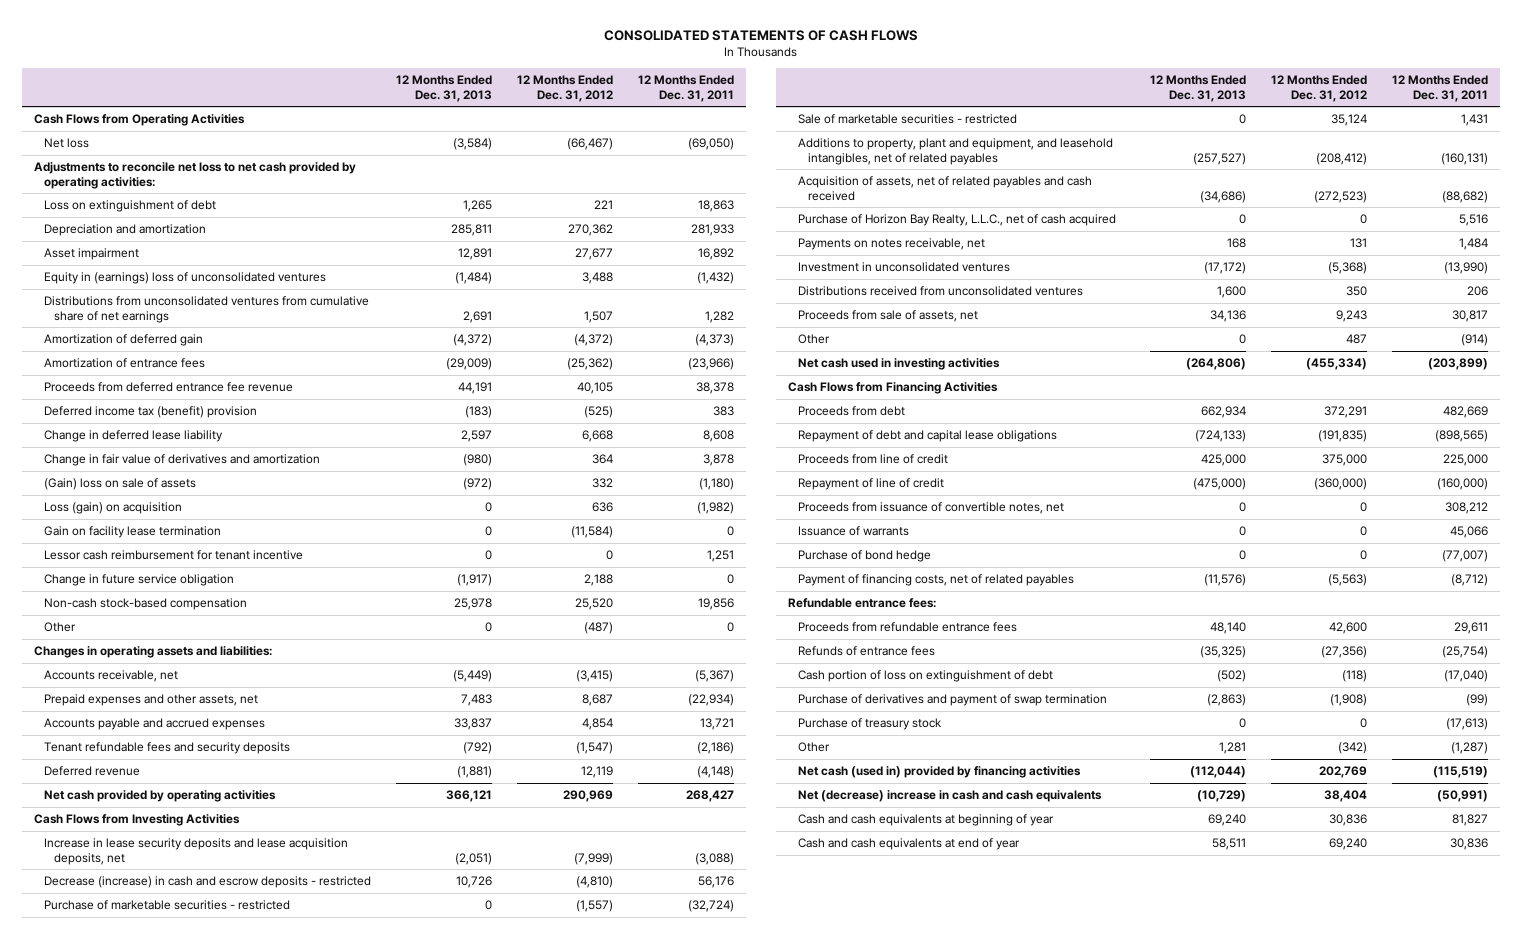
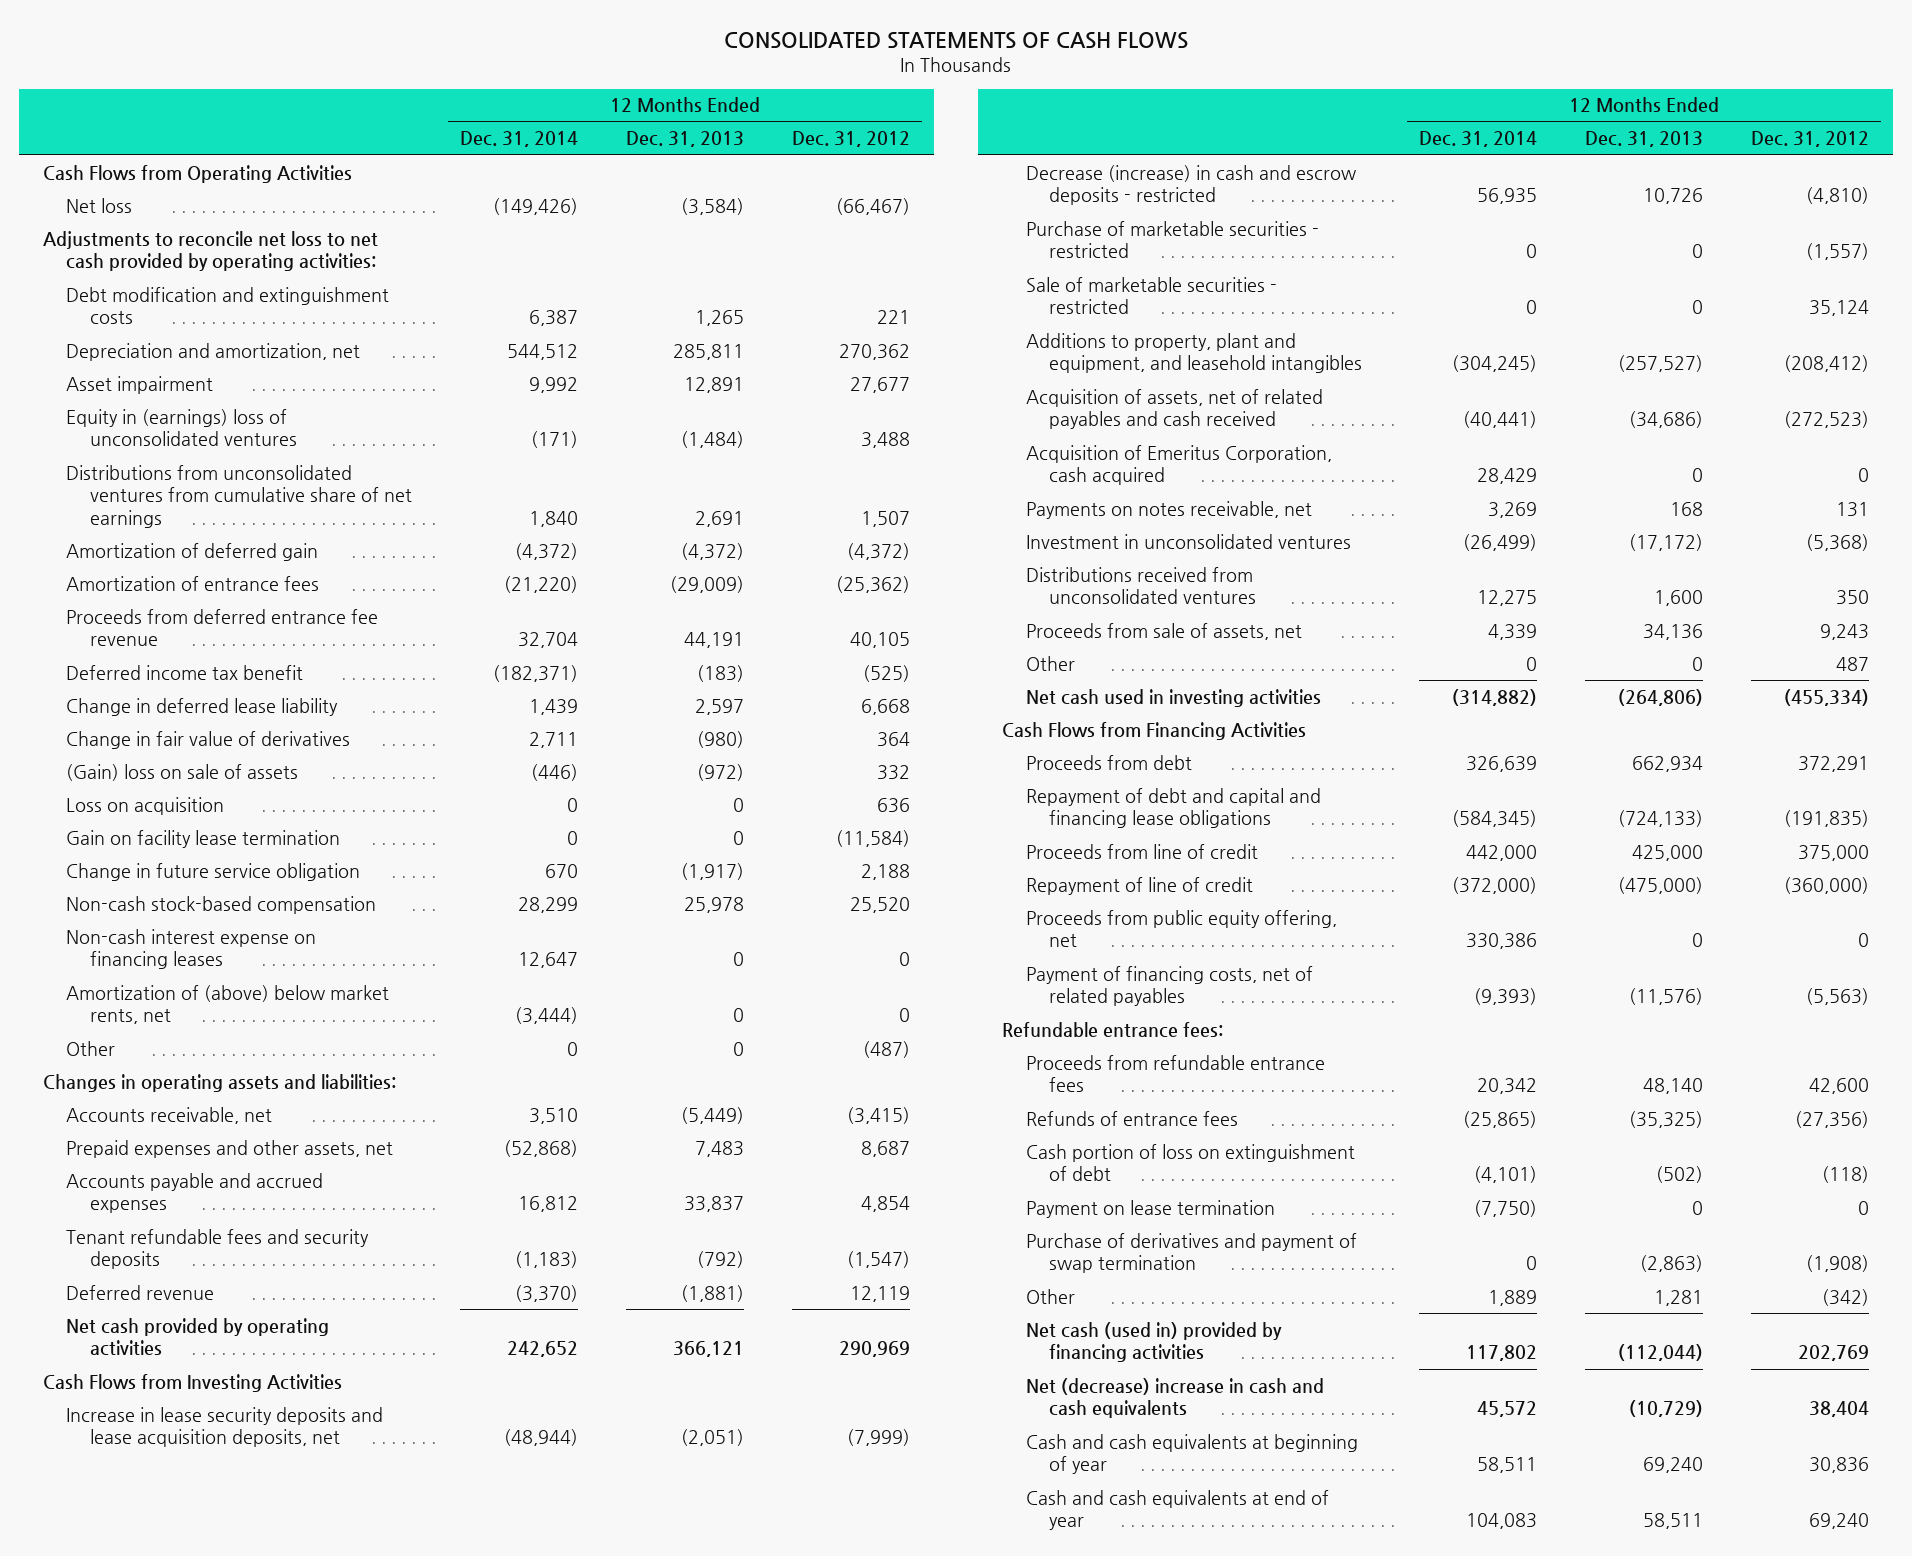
[637,74,734,102] 12 Months Ended Dec. 31, 2011 -> none
none -> [459,131,578,148] Dec. 31, 2014
[43,199,216,212] Loss on extinguishment of debt -> [66,286,390,325] Debt modification and extinguishment costs
[43,223,206,236] Depreciation and amortization -> [66,342,361,361] Depreciation and amortization, net
[43,405,257,418] Deferred income tax (benefit) provision -> [66,664,304,680] Deferred income tax benefit
[43,453,320,466] Change in fair value of derivatives and amortization -> [66,730,351,749] Change in fair value of derivatives
[43,501,182,514] Loss (gain) on acquisition -> [66,796,225,815] Loss on acquisition
[43,549,303,560] Lessor cash reimbursement for tenant incentive -> none
none -> [66,928,317,970] Non-cash interest expense on financing leases
none -> [66,984,390,1025] Amortization of (above) below market rents, net
[797,137,1113,165] Additions to property, plant and equipment, and leasehold intangibles, net of related payables -> [1025,332,1362,374] Additions to property, plant and equipment, and leasehold intangibles
[797,213,1116,226] Purchase of Horizon Bay Realty, L.L.C., net of cash acquired -> [1025,444,1332,486] Acquisition of Emeritus Corporation, cash acquired
[797,429,1057,442] Repayment of debt and capital lease obligations -> [1025,787,1321,829] Repayment of debt and capital and financing lease obligations
[797,501,1064,514] Proceeds from issuance of convertible notes, net -> none
[797,525,909,536] Issuance of warrants -> none
[797,549,931,562] Purchase of bond hedge -> none
none -> [1025,909,1337,948] Proceeds from public equity offering, net
none -> [1025,1199,1275,1218] Payment on lease termination
[797,717,942,730] Purchase of treasury stock -> none

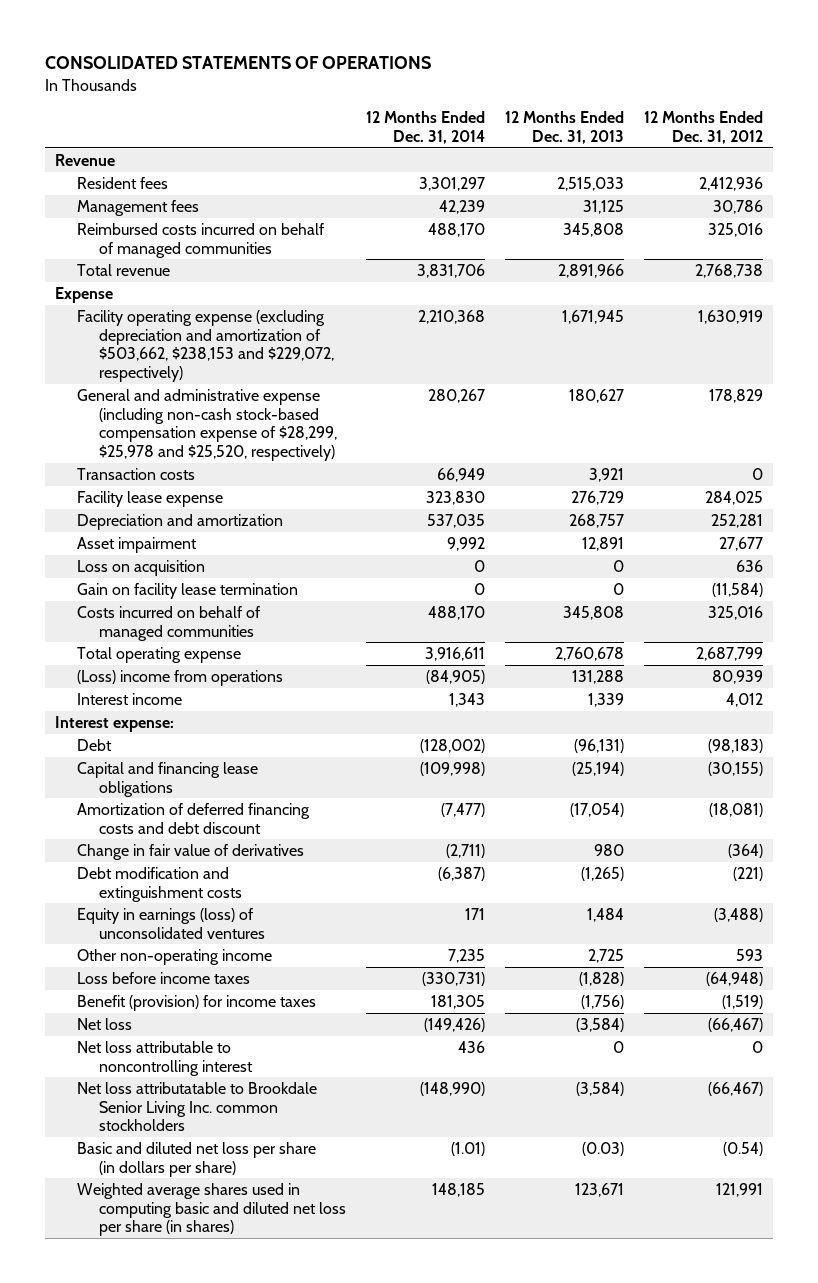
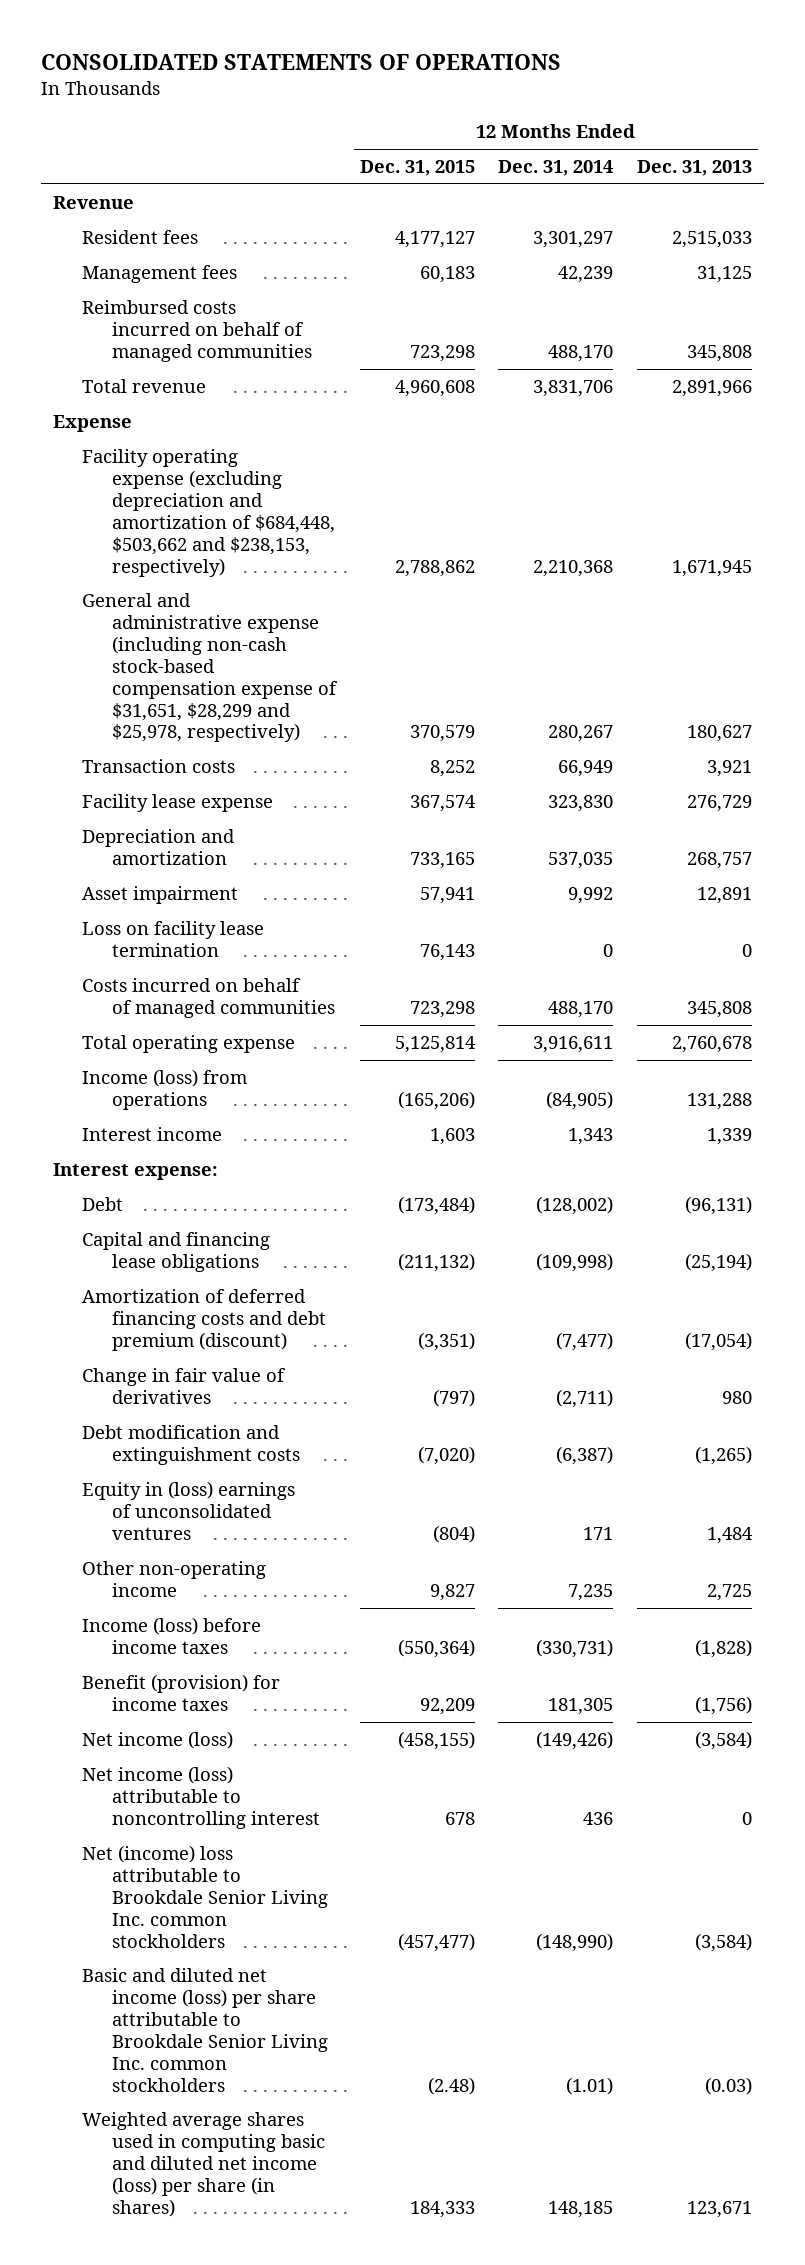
[643,111,763,145] 12 Months Ended Dec. 31, 2012 -> none
none -> [359,160,475,177] Dec. 31, 2015
[76,309,334,383] Facility operating expense (excluding depreciation and amortization of $503,662, $238,153 and $229,072, respectively) -> [82,449,335,577] Facility operating expense (excluding depreciation and amortization of $684,448, $503,662 and $238,153, respectively)
[76,388,337,462] General and administrative expense (including non-cash stock-based compensation expense of $28,299, $25,978 and $25,520, respectively) -> [82,593,338,743] General and administrative expense (including non-cash stock-based compensation expense of $31,651, $28,299 and $25,978, respectively)
[76,559,205,576] Loss on acquisition -> none
[76,582,298,599] Gain on facility lease termination -> [82,921,265,958] Loss on facility lease termination
[76,669,283,686] (Loss) income from operations -> [82,1069,248,1111] Income (loss) from operations
[76,802,310,834] Amortization of deferred financing costs and debt discount -> [82,1289,326,1351] Amortization of deferred financing costs and debt premium (discount)
[76,907,265,939] Equity in earnings (loss) of unconsolidated ventures -> [82,1481,296,1540] Equity in (loss) earnings of unconsolidated ventures
[76,971,250,984] Loss before income taxes -> [82,1617,262,1655] Income (loss) before income taxes
[76,1017,132,1030] Net loss -> [82,1731,234,1750] Net income (loss)
[76,1040,253,1076] Net loss attributable to noncontrolling interest -> [82,1766,320,1829] Net income (loss) attributable to noncontrolling interest
[76,1081,317,1132] Net loss attributatable to Brookdale Senior Living Inc. common stockholders -> [82,1845,328,1948] Net (income) loss attributable to Brookdale Senior Living Inc. common stockholders
[76,1141,316,1177] Basic and diluted net loss per share (in dollars per share) -> [82,1968,328,2092] Basic and diluted net income (loss) per share attributable to Brookdale Senior Living Inc. common stockholders
[76,1182,346,1237] Weighted average shares used in computing basic and diluted net loss per share (in shares) -> [82,2112,325,2217] Weighted average shares used in computing basic and diluted net income (loss) per share (in shares)

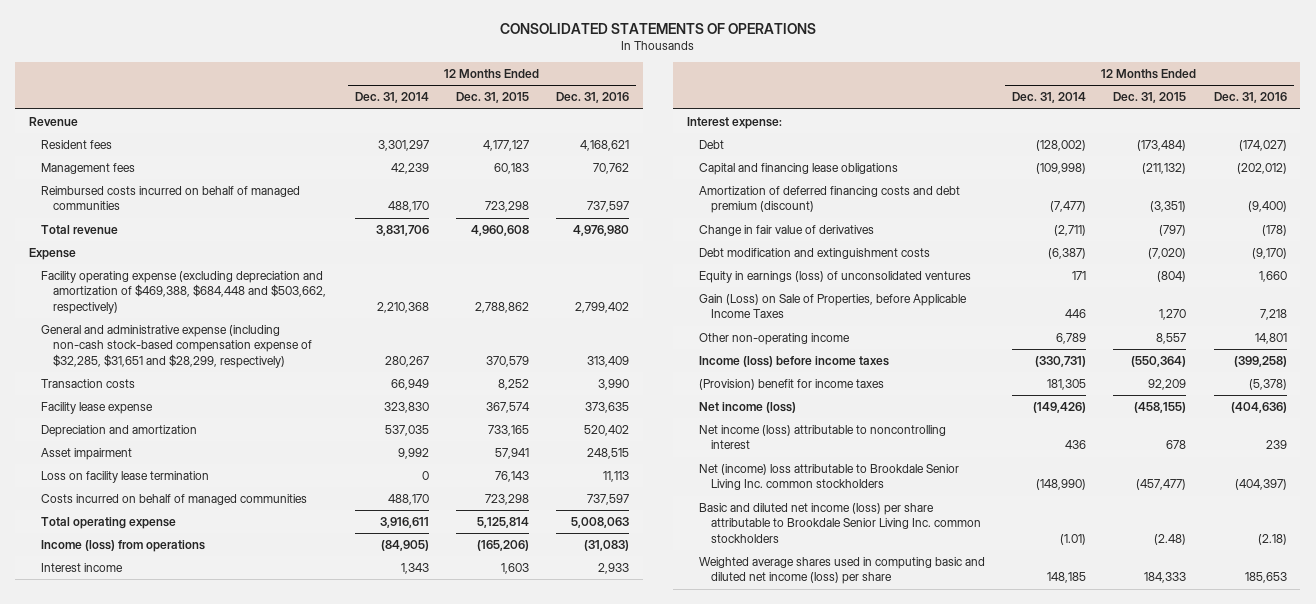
[637,160,753,177] Dec. 31, 2013 -> none
none -> [556,92,630,104] Dec. 31, 2016
[82,449,335,577] Facility operating expense (excluding depreciation and amortization of $684,448, $503,662 and $238,153, respectively) -> [41,270,327,314] Facility operating expense (excluding depreciation and amortization of $469,388, $684,448 and $503,662, respectively)
[82,593,338,743] General and administrative expense (including non-cash stock-based compensation expense of $31,651, $28,299 and $25,978, respectively) -> [41,324,313,368] General and administrative expense (including non-cash stock-based compensation expense of $32,285, $31,651 and $28,299, respectively)
[82,1481,296,1540] Equity in (loss) earnings of unconsolidated ventures -> [698,270,971,283] Equity in earnings (loss) of unconsolidated ventures
none -> [698,293,967,319] Gain (Loss) on Sale of Properties, before Applicable Income Taxes
[429,1584,475,1602] 9,827 -> [1156,332,1187,344] 8,557
[568,1584,614,1602] 7,235 -> [1056,332,1087,344] 6,789
[82,1674,281,1712] Benefit (provision) for income taxes -> [698,378,884,390] (Provision) benefit for income taxes
[82,2112,325,2217] Weighted average shares used in computing basic and diluted net income (loss) per share (in shares) -> [698,556,985,585] Weighted average shares used in computing basic and diluted net income (loss) per share

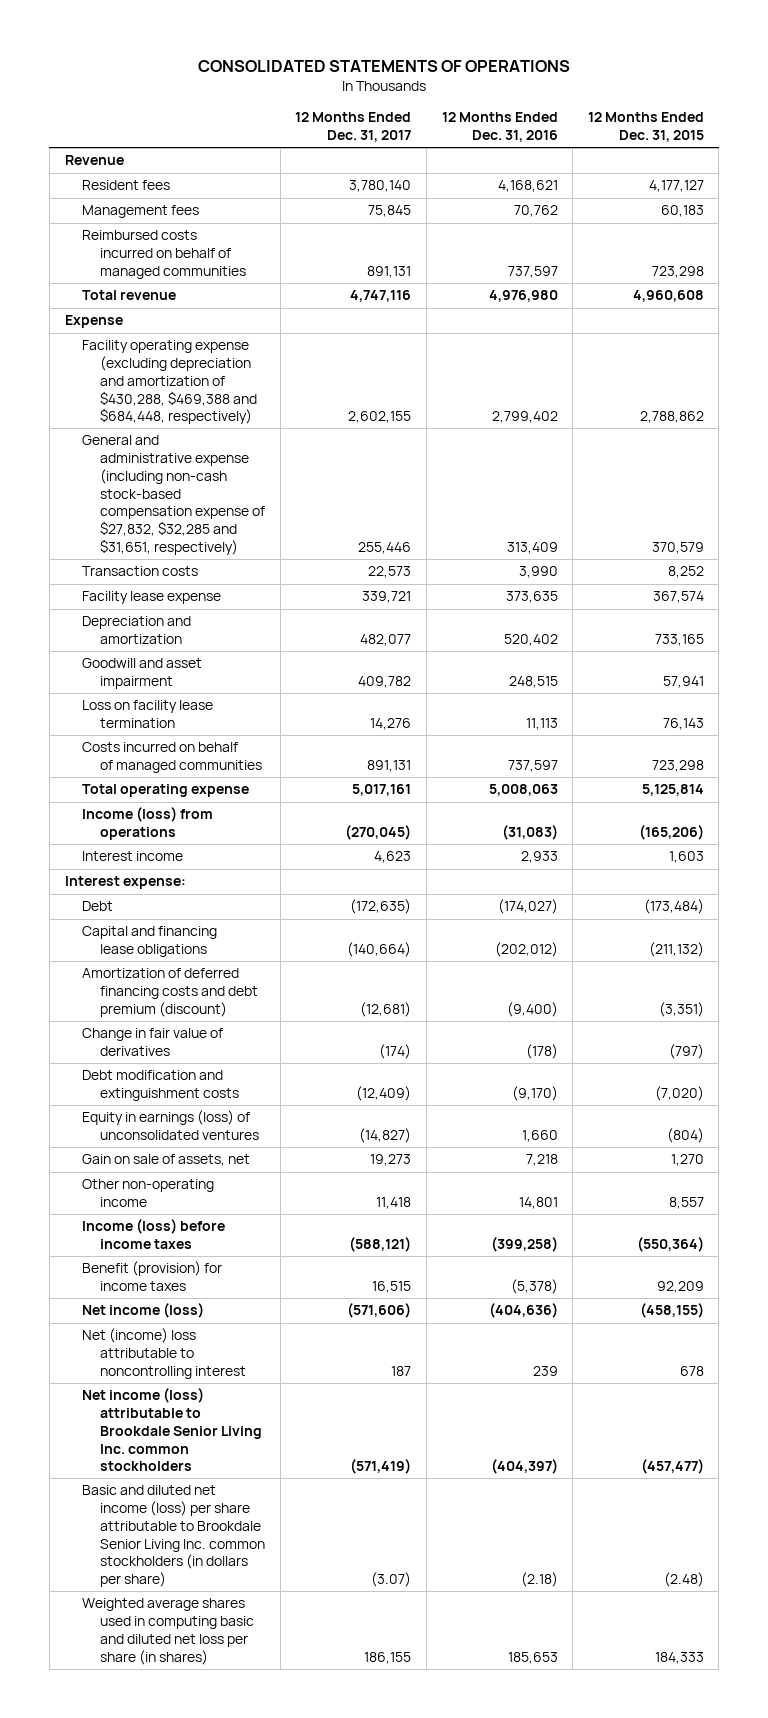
[354,92,429,104] Dec. 31, 2014 -> none
none -> [295,112,412,143] 12 Months Ended Dec. 31, 2017
[41,270,327,314] Facility operating expense (excluding depreciation and amortization of $469,388, $684,448 and $503,662, respectively) -> [82,340,258,425] Facility operating expense (excluding depreciation and amortization of $430,288, $469,388 and $684,448, respectively)
[41,324,313,368] General and administrative expense (including non-cash stock-based compensation expense of $32,285, $31,651 and $28,299, respectively) -> [82,435,266,555] General and administrative expense (including non-cash stock-based compensation expense of $27,832, $32,285 and $31,651, respectively)
[41,447,133,460] Asset impairment -> [82,658,203,690] Goodwill and asset impairment
[698,293,967,319] Gain (Loss) on Sale of Properties, before Applicable Income Taxes -> [82,1154,251,1167] Gain on sale of assets, net
[698,378,884,390] (Provision) benefit for income taxes -> [82,1261,223,1292] Benefit (provision) for income taxes
[698,424,946,450] Net income (loss) attributable to noncontrolling interest -> [82,1328,247,1379] Net (income) loss attributable to noncontrolling interest
[698,463,959,491] Net (income) loss attributable to Brookdale Senior Living Inc. common stockholders -> [82,1388,263,1472] Net income (loss) attributable to Brookdale Senior Living Inc. common stockholders
[698,502,982,543] Basic and diluted net income (loss) per share attributable to Brookdale Senior Living Inc. common stockholders -> [82,1485,266,1588] Basic and diluted net income (loss) per share attributable to Brookdale Senior Living Inc. common stockholders (in dollars per share)
[698,556,985,585] Weighted average shares used in computing basic and diluted net income (loss) per share -> [82,1598,255,1665] Weighted average shares used in computing basic and diluted net loss per share (in shares)

